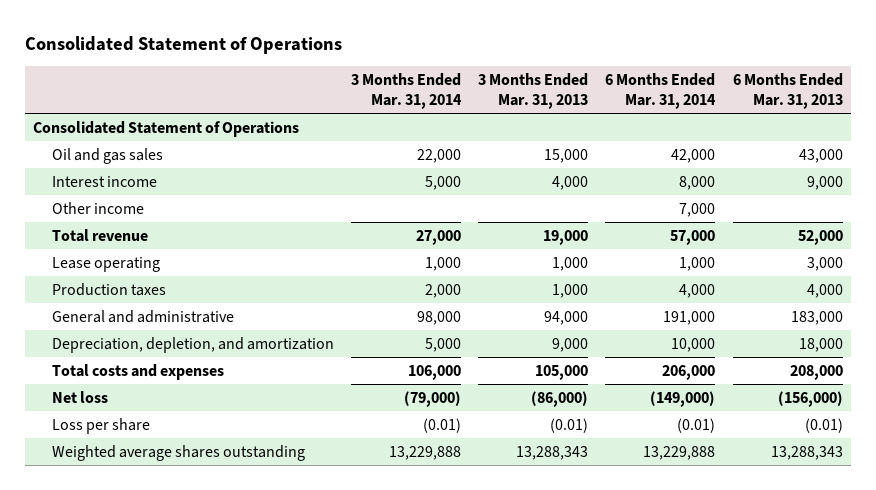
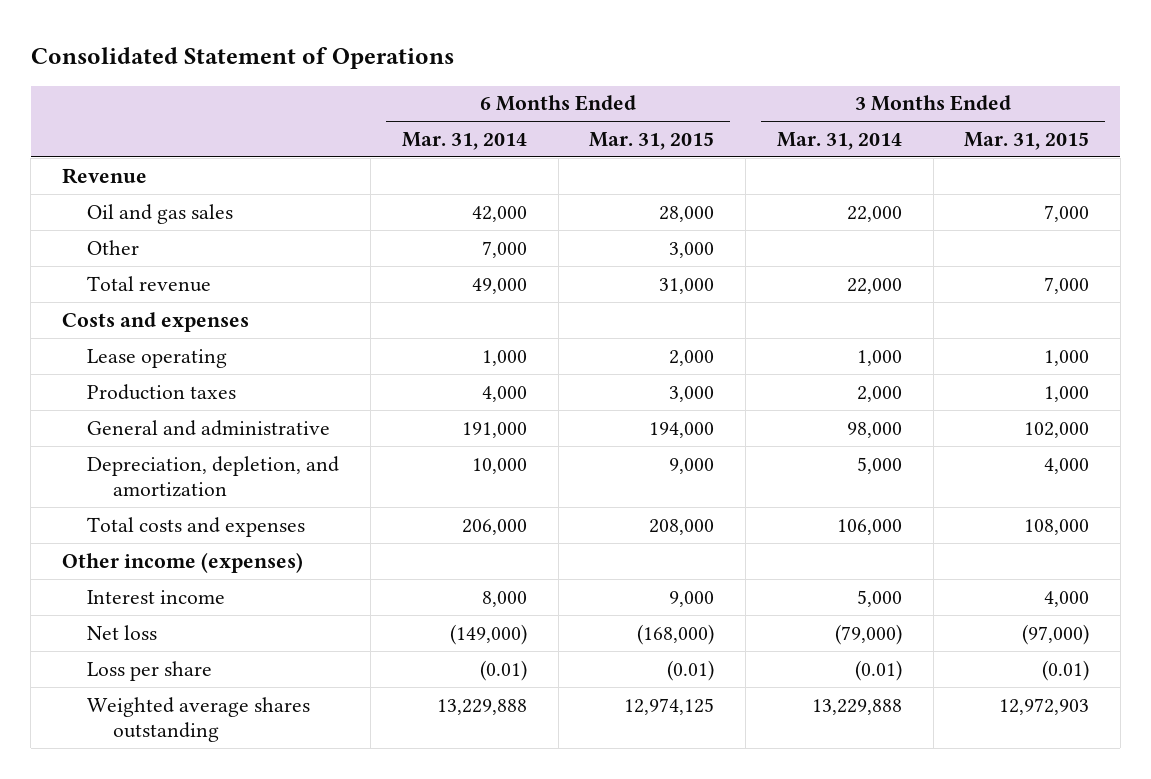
[478,73,589,110] 3 Months Ended Mar. 31, 2013 -> none
[732,73,843,110] 6 Months Ended Mar. 31, 2013 -> none
none -> [589,132,715,151] Mar. 31, 2015
none -> [964,132,1090,151] Mar. 31, 2015
[33,120,300,137] Consolidated Statement of Operations -> none
none -> [62,167,148,184] Revenue
[51,201,144,214] Other income -> [87,239,140,255] Other
[416,229,462,245] 27,000 -> [846,277,902,294] 22,000
[670,229,716,245] 57,000 -> [471,277,527,294] 49,000
none -> [62,311,250,332] Costs and expenses
none -> [62,551,304,573] Other income (expenses)
[51,175,157,187] Interest income -> [87,589,226,604] Interest income

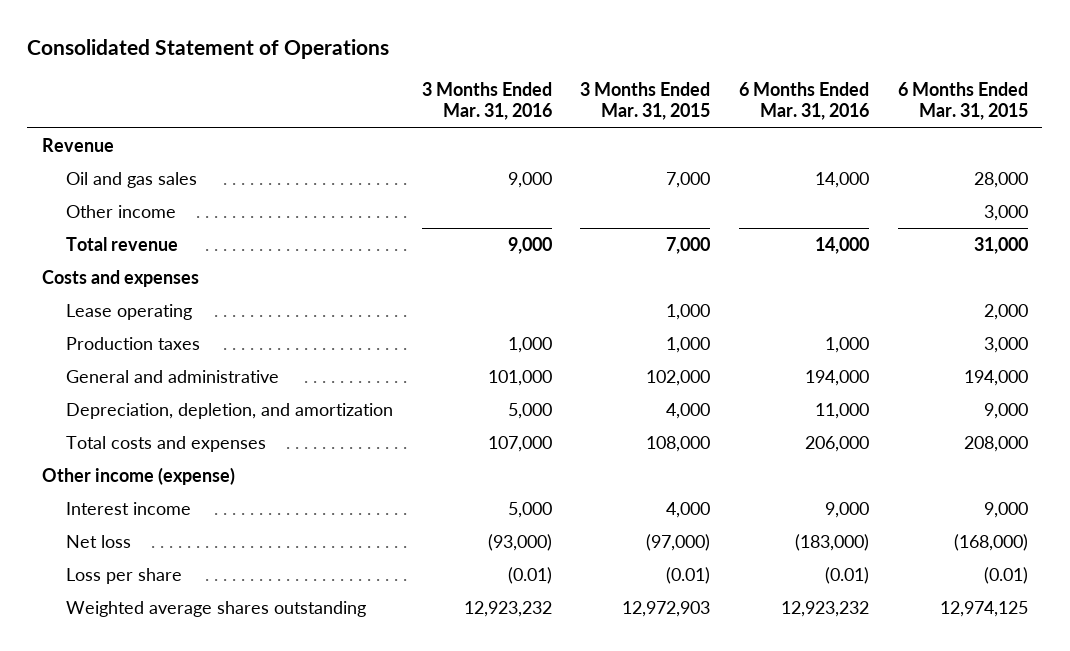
[401,132,527,151] Mar. 31, 2014 -> none
[776,132,902,151] Mar. 31, 2014 -> none
none -> [421,81,552,121] 3 Months Ended Mar. 31, 2016
none -> [739,81,870,121] 6 Months Ended Mar. 31, 2016
[87,239,140,255] Other -> [65,205,176,219] Other income
[62,551,304,573] Other income (expenses) -> [41,467,235,486] Other income (expense)

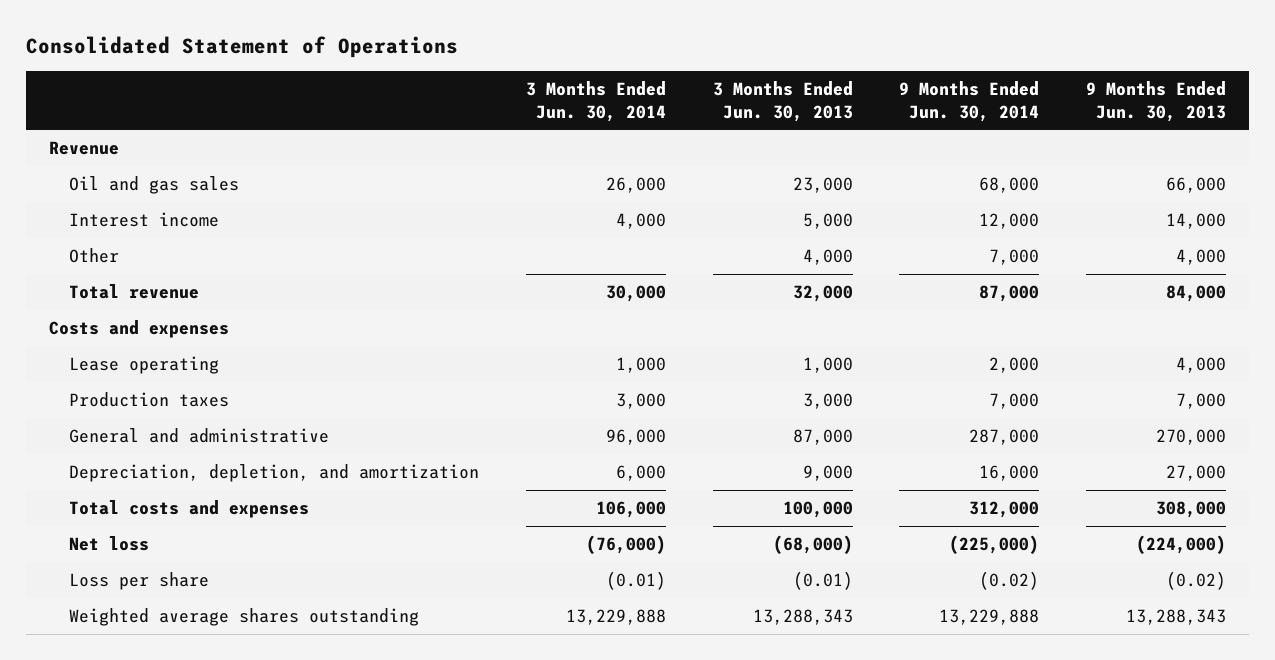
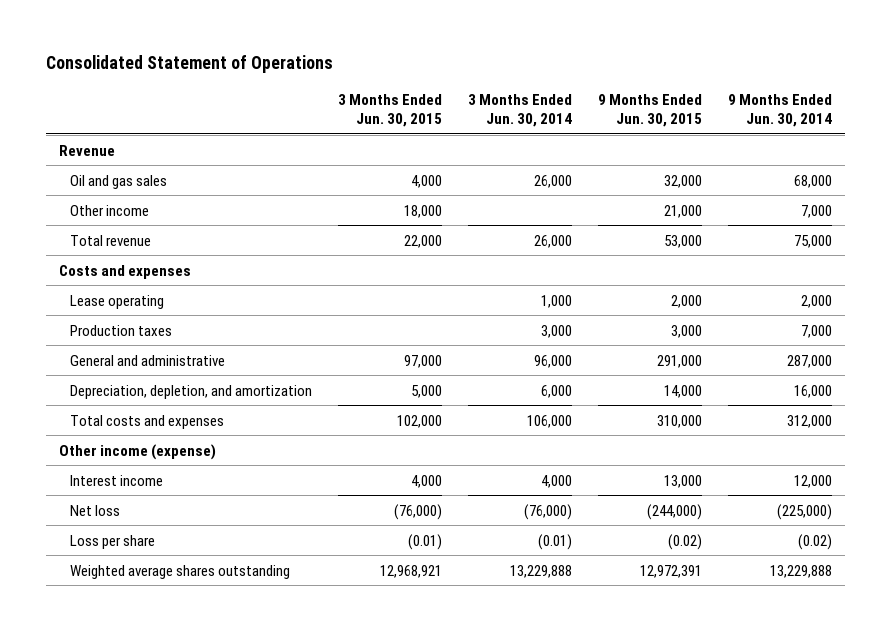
[712,81,853,122] 3 Months Ended Jun. 30, 2013 -> none
[1085,81,1226,122] 9 Months Ended Jun. 30, 2013 -> none
none -> [337,93,442,127] 3 Months Ended Jun. 30, 2015
none -> [597,93,702,127] 9 Months Ended Jun. 30, 2015
[69,248,120,264] Other -> [69,204,149,216] Other income
[605,285,666,303] 30,000 -> [533,234,572,248] 26,000
[979,285,1040,303] 87,000 -> [793,234,832,248] 75,000
none -> [58,443,216,460] Other income (expense)
[69,212,220,228] Interest income -> [69,474,163,486] Interest income

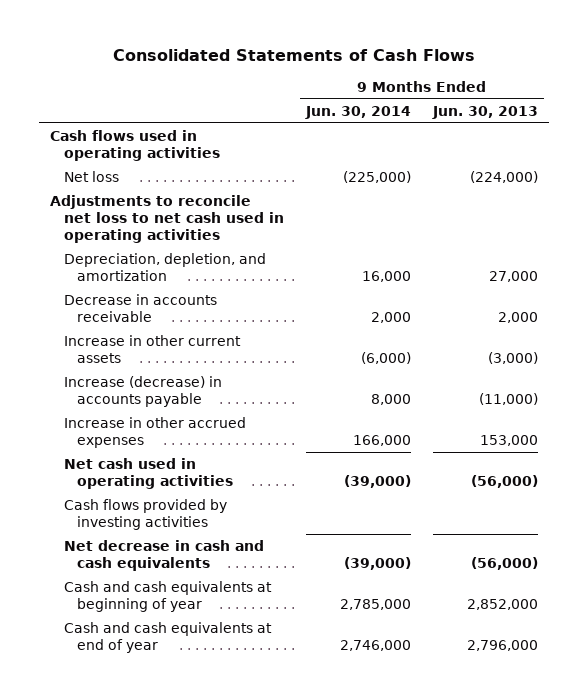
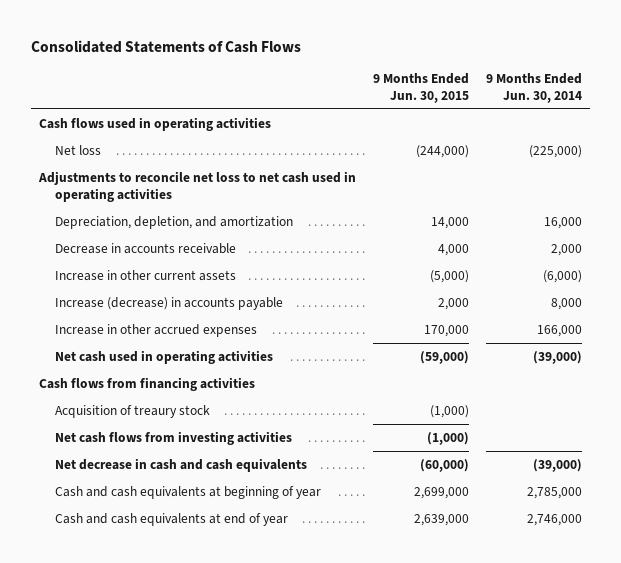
[432,105,539,119] Jun. 30, 2013 -> none
none -> [373,73,470,103] 9 Months Ended Jun. 30, 2015
none -> [39,377,256,392] Cash flows from financing activities
none -> [54,405,210,419] Acquisition of treaury stock
[63,499,227,531] Cash flows provided by investing activities -> [54,431,292,446] Net cash flows from investing activities

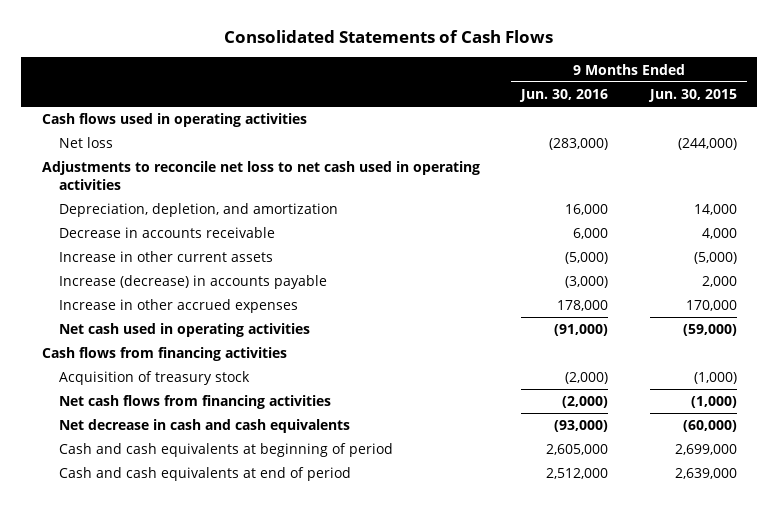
[485,73,582,103] 9 Months Ended Jun. 30, 2014 -> none
none -> [519,89,609,103] Jun. 30, 2016
[54,405,210,419] Acquisition of treaury stock -> [58,371,250,386] Acquisition of treasury stock
[54,431,292,446] Net cash flows from investing activities -> [58,395,331,410] Net cash flows from financing activities
[54,486,321,500] Cash and cash equivalents at beginning of year -> [58,443,393,458] Cash and cash equivalents at beginning of period
[54,513,288,527] Cash and cash equivalents at end of year -> [58,467,351,482] Cash and cash equivalents at end of period

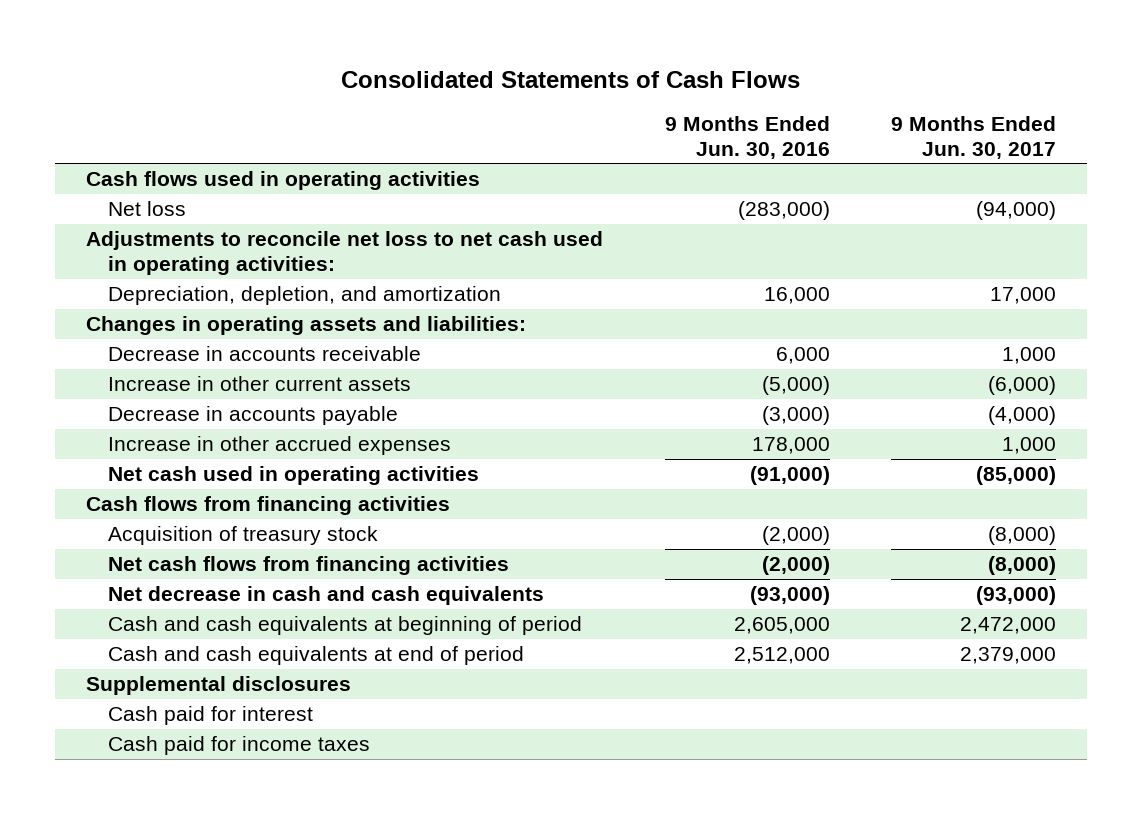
[647,89,737,103] Jun. 30, 2015 -> none
none -> [891,115,1057,159] 9 Months Ended Jun. 30, 2017
[41,161,480,190] Adjustments to reconcile net loss to net cash used in operating activities -> [85,231,603,276] Adjustments to reconcile net loss to net cash used in operating activities:
none -> [85,316,526,336] Changes in operating assets and liabilities:
[58,275,327,290] Increase (decrease) in accounts payable -> [108,406,399,426] Decrease in accounts payable
none -> [85,676,351,696] Supplemental disclosures
none -> [108,706,314,726] Cash paid for interest
none -> [108,736,371,756] Cash paid for income taxes

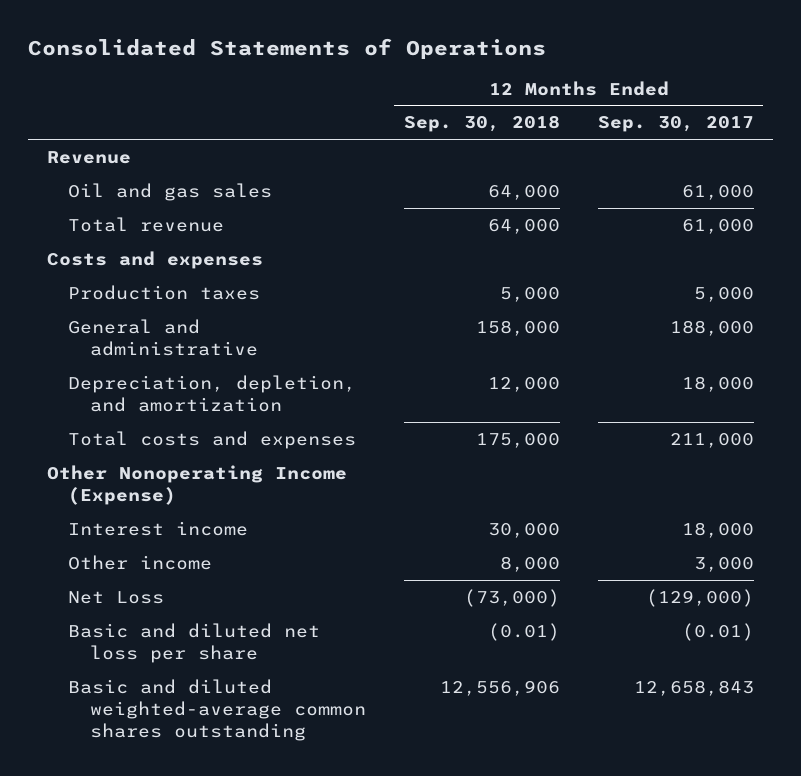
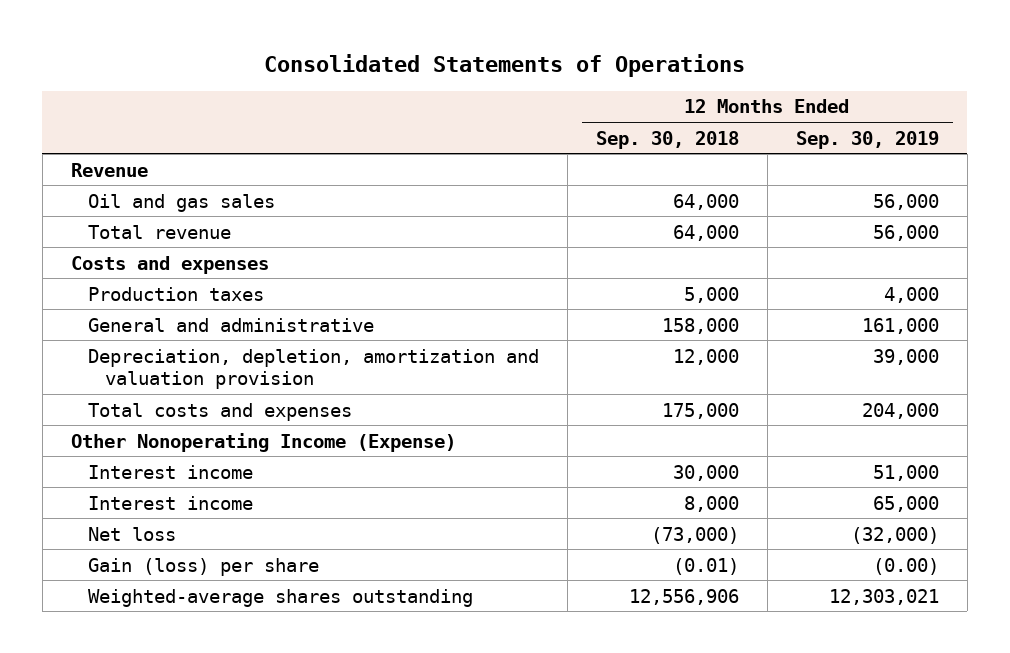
[597,116,754,133] Sep. 30, 2017 -> none
none -> [795,130,939,149] Sep. 30, 2019
[68,374,357,412] Depreciation, depletion, and amortization -> [87,348,539,390] Depreciation, depletion, amortization and valuation provision
[68,554,213,570] Other income -> none
none -> [87,495,253,510] Interest income
[68,590,165,604] Net Loss -> [87,526,176,541] Net loss
[68,622,321,663] Basic and diluted net loss per share -> [87,557,319,576] Gain (loss) per share
[68,678,366,741] Basic and diluted weighted-average common shares outstanding -> [87,588,473,607] Weighted-average shares outstanding

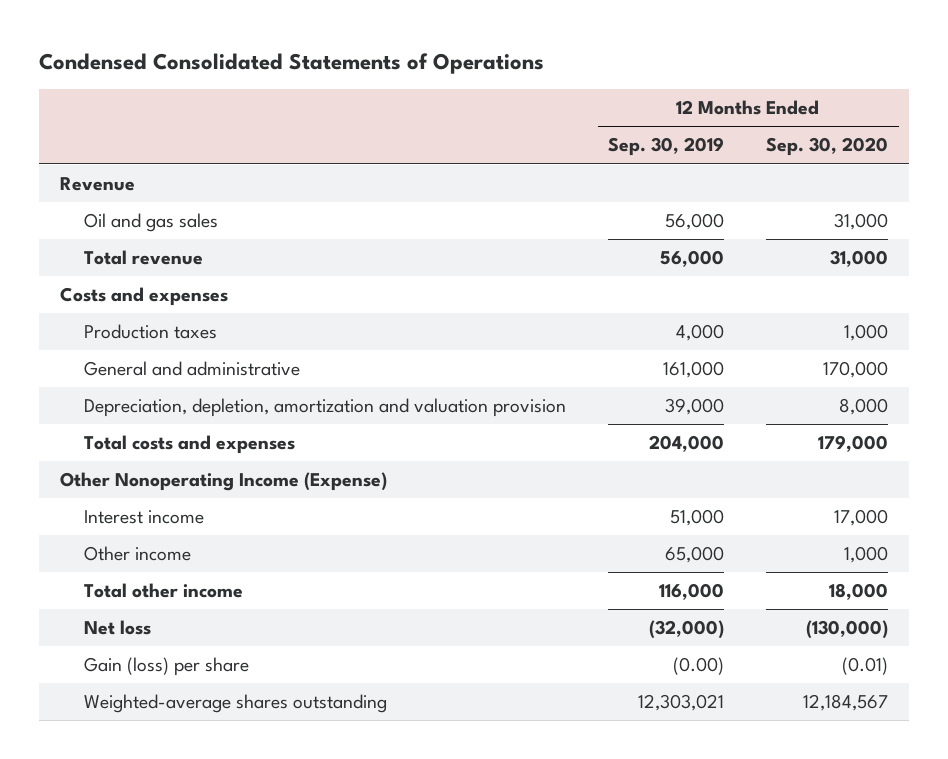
[263,53,745,77] Consolidated Statements of Operations -> [38,53,544,75] Condensed Consolidated Statements of Operations
[595,130,739,149] Sep. 30, 2018 -> none
none -> [766,137,889,157] Sep. 30, 2020
[87,495,253,510] Interest income -> none
none -> [84,546,192,562] Other income
none -> [84,583,244,599] Total other income

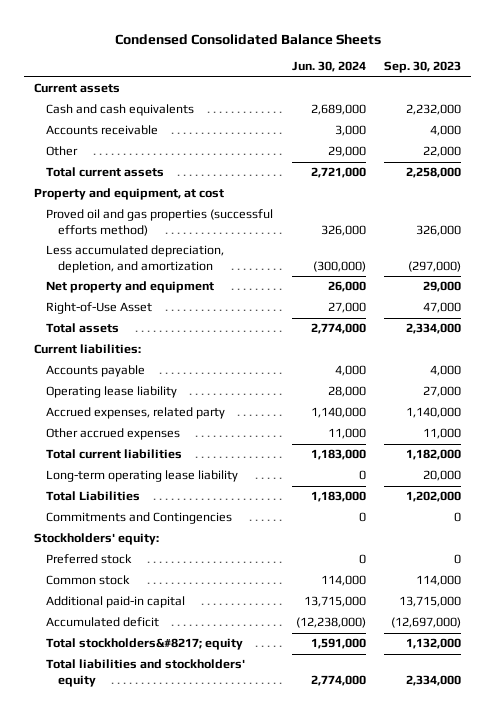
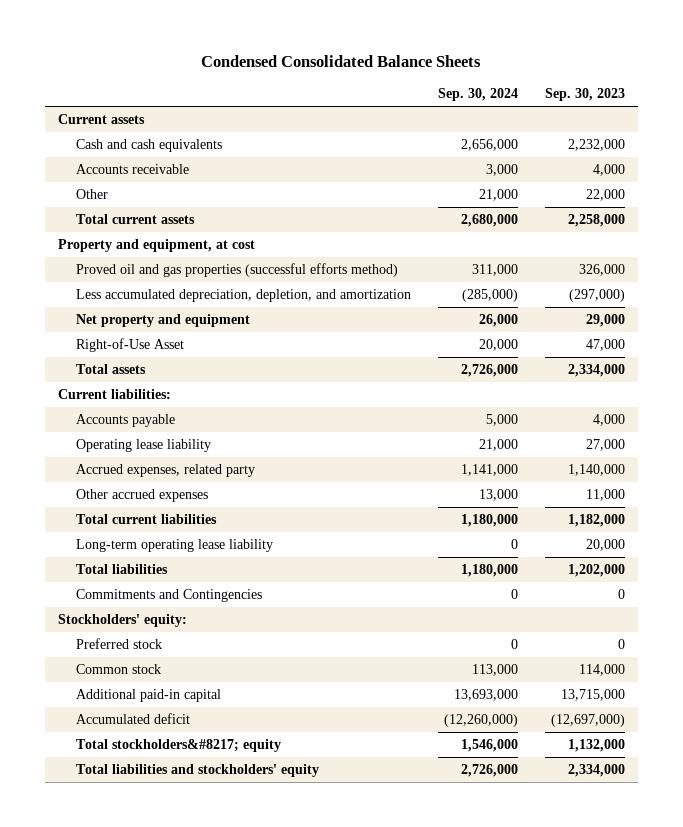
[291,61,366,73] Jun. 30, 2024 -> none
none -> [438,88,519,102] Sep. 30, 2024
[45,491,140,502] Total Liabilities -> [76,564,169,575] Total liabilities

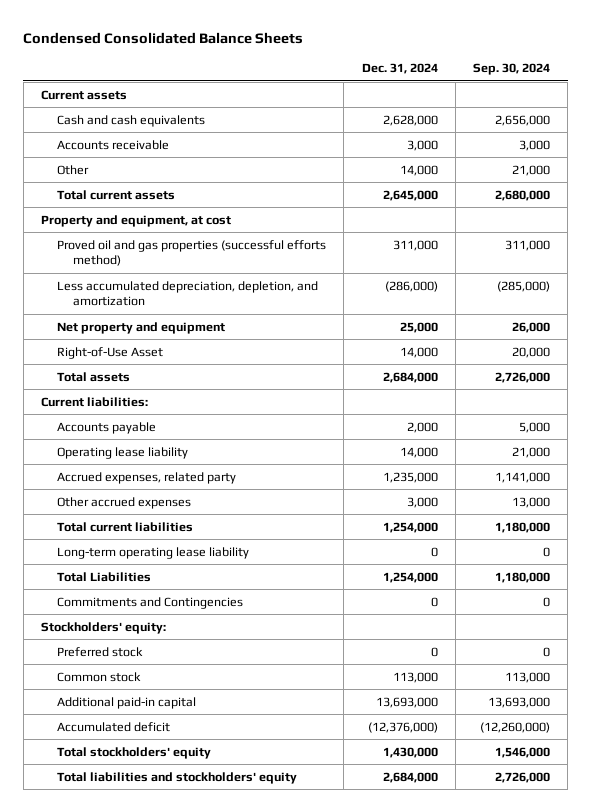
[544,88,625,102] Sep. 30, 2023 -> none
none -> [361,63,438,75] Dec. 31, 2024
[76,564,169,575] Total liabilities -> [57,571,152,582] Total Liabilities
[76,739,282,753] Total stockholders&#8217; equity -> [57,746,212,759] Total stockholders' equity

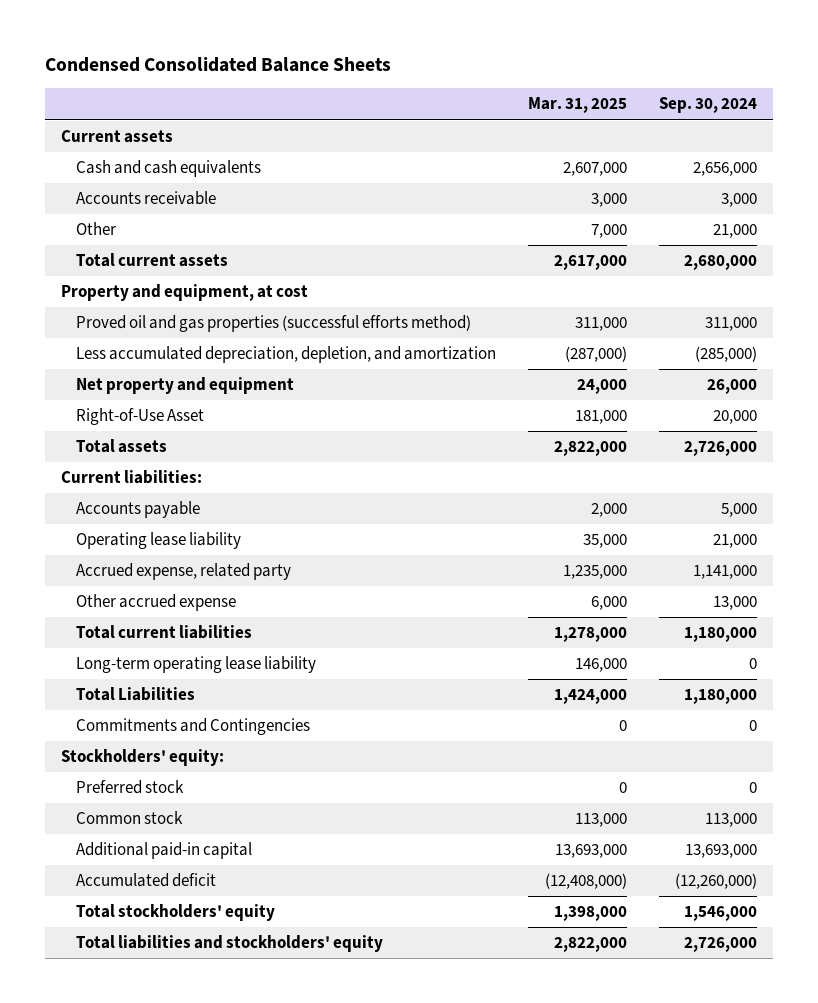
[361,63,438,75] Dec. 31, 2024 -> none
none -> [527,97,627,114] Mar. 31, 2025
[57,471,237,484] Accrued expenses, related party -> [76,563,292,581] Accrued expense, related party
[57,496,192,509] Other accrued expenses -> [76,594,237,612] Other accrued expense

